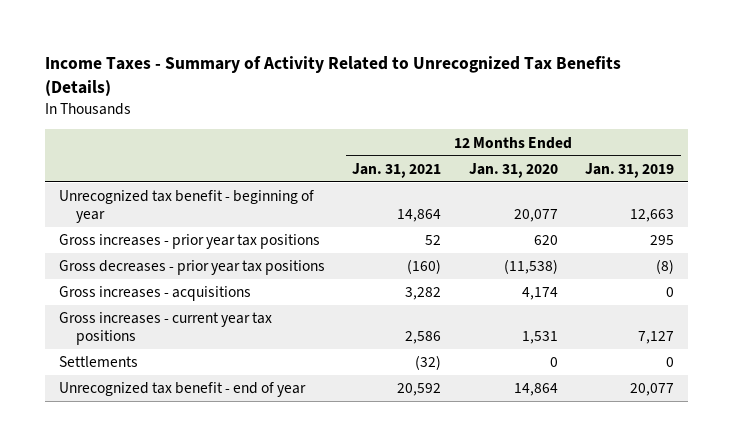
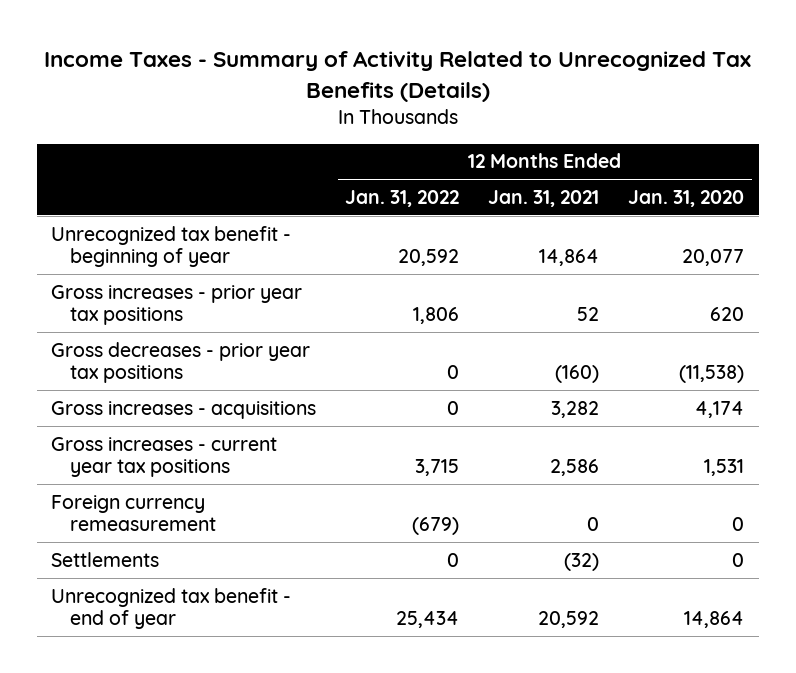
[584,162,674,178] Jan. 31, 2019 -> none
none -> [345,189,460,207] Jan. 31, 2022
none -> [51,494,216,532] Foreign currency remeasurement

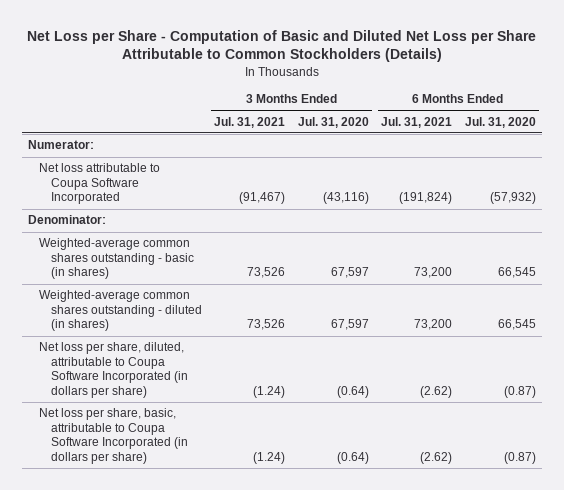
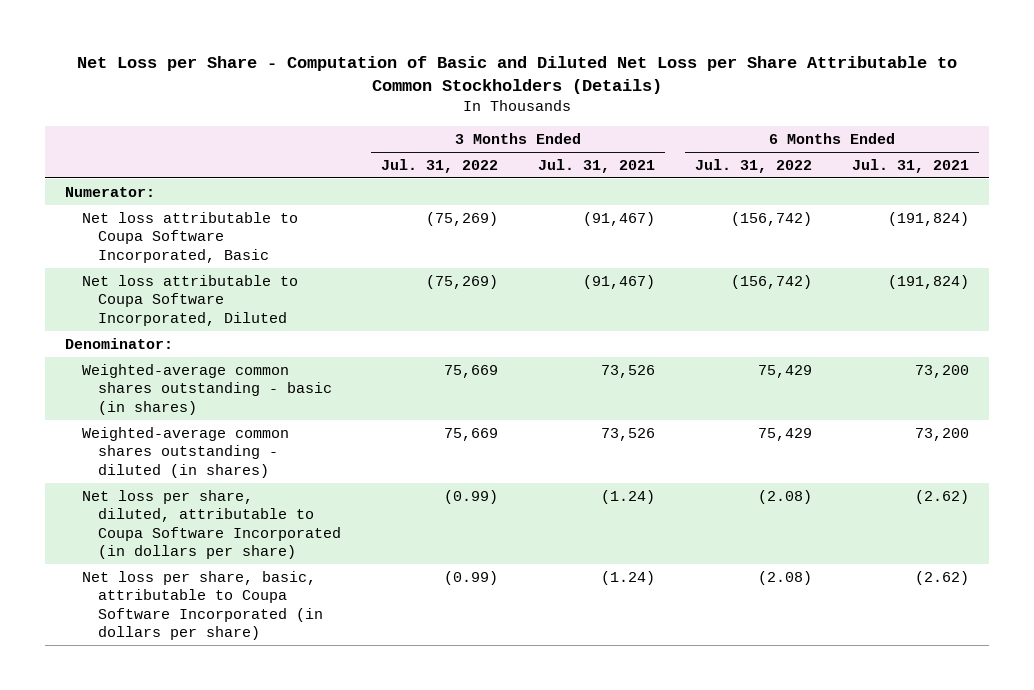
[297,116,369,128] Jul. 31, 2020 -> none
[464,116,536,128] Jul. 31, 2020 -> none
none -> [381,159,499,174] Jul. 31, 2022
none -> [695,159,813,174] Jul. 31, 2022
[39,163,161,205] Net loss attributable to Coupa Software Incorporated -> [81,211,298,263] Net loss attributable to Coupa Software Incorporated, Basic
none -> [81,274,298,326] Net loss attributable to Coupa Software Incorporated, Diluted

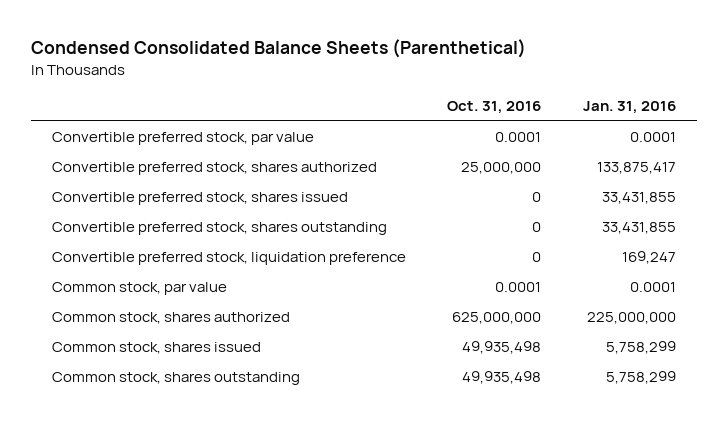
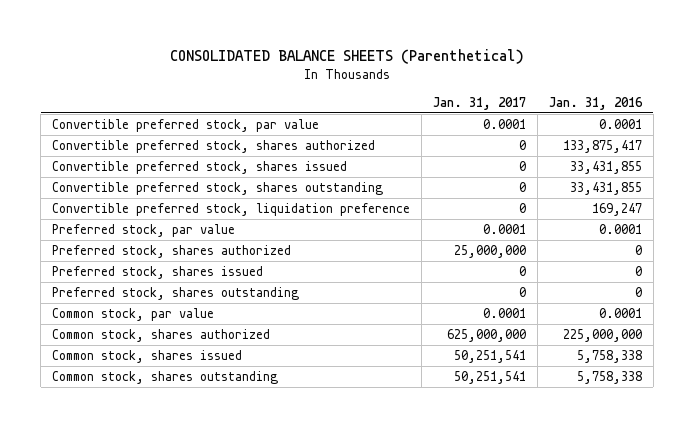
[30,39,526,59] Condensed Consolidated Balance Sheets (Parenthetical) -> [169,48,524,64] CONSOLIDATED BALANCE SHEETS (Parenthetical)
[447,100,542,114] Oct. 31, 2016 -> none
none -> [432,96,526,110] Jan. 31, 2017
none -> [51,223,235,237] Preferred stock, par value
none -> [51,244,291,258] Preferred stock, shares authorized
none -> [51,265,263,279] Preferred stock, shares issued
none -> [51,286,299,300] Preferred stock, shares outstanding
[606,340,677,354] 5,758,299 -> [576,349,642,363] 5,758,338
[606,370,677,384] 5,758,299 -> [576,370,642,384] 5,758,338

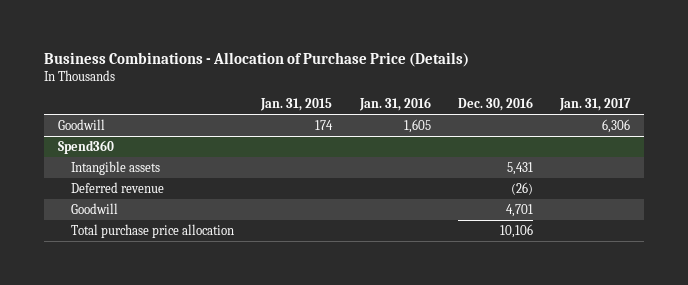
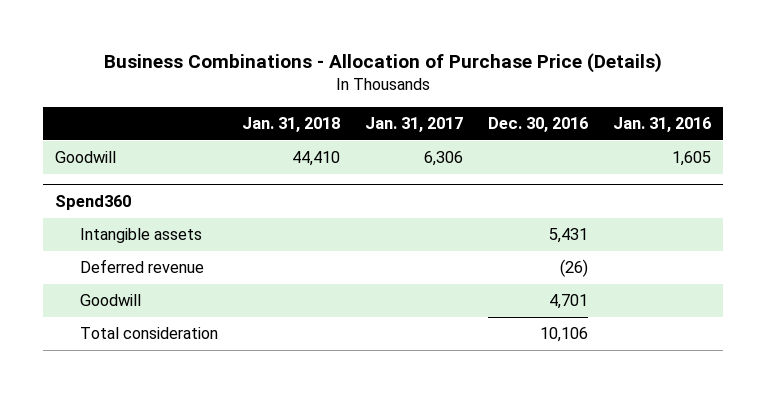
[260,97,333,111] Jan. 31, 2015 -> none
none -> [242,117,341,133] Jan. 31, 2018
[70,223,234,238] Total purchase price allocation -> [79,327,218,340] Total consideration

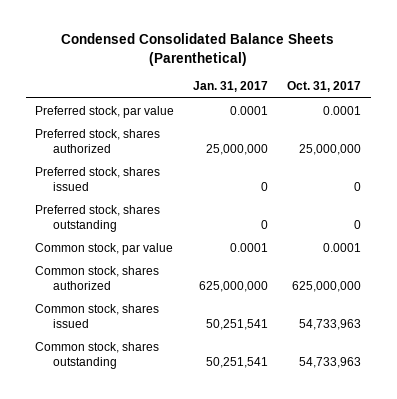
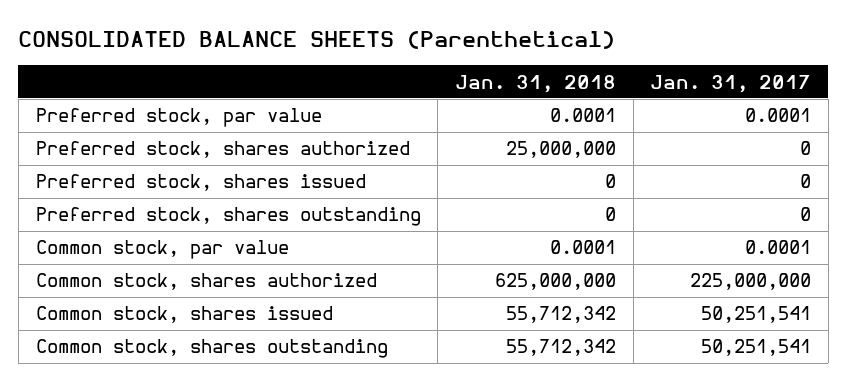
[61,33,335,66] Condensed Consolidated Balance Sheets (Parenthetical) -> [18,30,616,49] CONSOLIDATED BALANCE SHEETS (Parenthetical)
[287,81,362,93] Oct. 31, 2017 -> none
none -> [454,74,616,93] Jan. 31, 2018
[206,143,269,155] 25,000,000 -> [800,141,812,156] 0
[199,280,269,292] 625,000,000 -> [690,273,812,291] 225,000,000

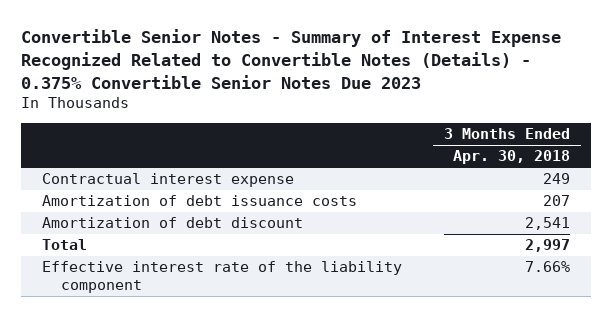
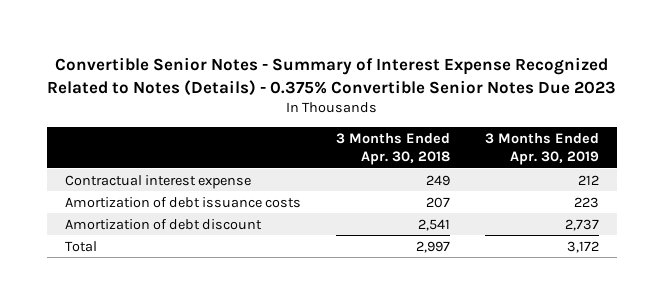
[20,29,561,89] Convertible Senior Notes - Summary of Interest Expense Recognized Related to Convertible Notes (Details) - 0.375% Convertible Senior Notes Due 2023 -> [46,56,616,96] Convertible Senior Notes - Summary of Interest Expense Recognized Related to Notes (Details) - 0.375% Convertible Senior Notes Due 2023
none -> [484,132,599,166] 3 Months Ended Apr. 30, 2019
[41,261,402,293] Effective interest rate of the liability component -> none

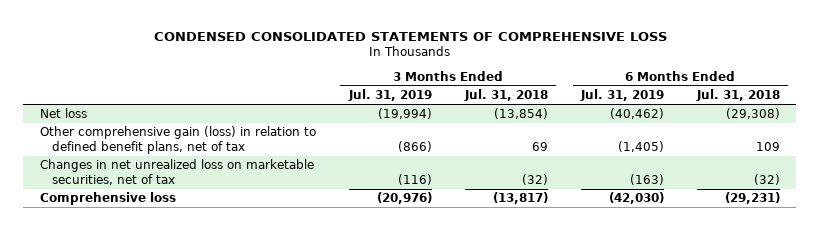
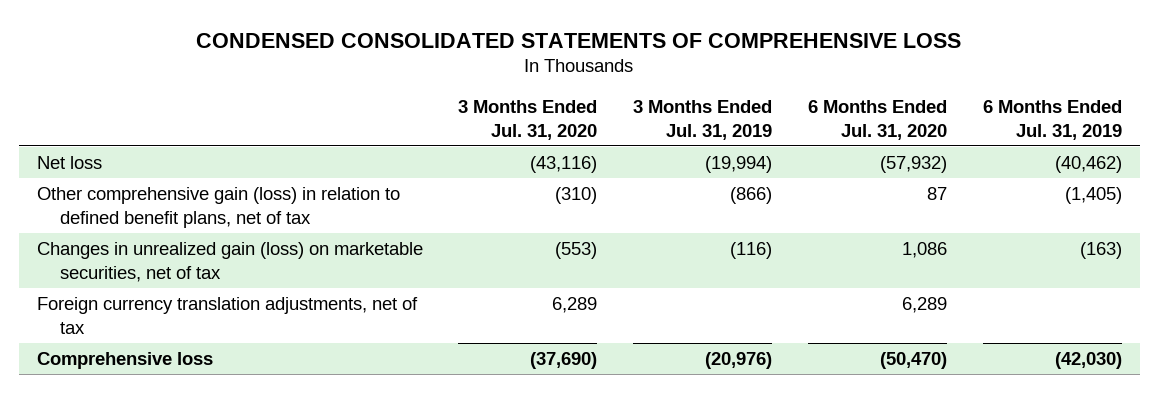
[463,89,548,102] Jul. 31, 2018 -> none
[695,89,780,102] Jul. 31, 2018 -> none
none -> [458,99,598,140] 3 Months Ended Jul. 31, 2020
none -> [807,99,947,140] 6 Months Ended Jul. 31, 2020
[39,159,314,185] Changes in net unrealized loss on marketable securities, net of tax -> [36,241,423,282] Changes in unrealized gain (loss) on marketable securities, net of tax
none -> [36,296,418,334] Foreign currency translation adjustments, net of tax

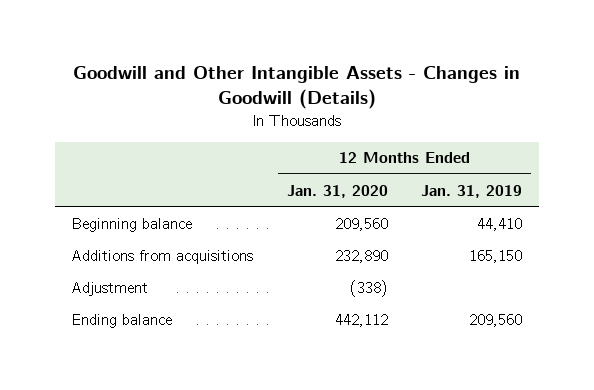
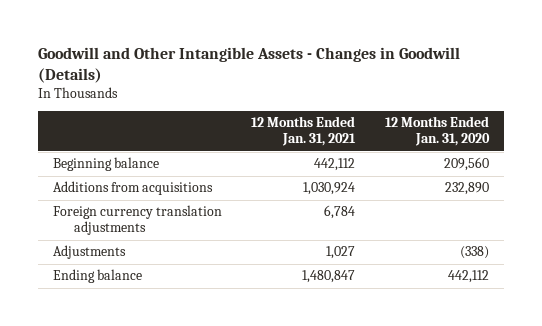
[421,184,523,198] Jan. 31, 2019 -> none
none -> [251,116,357,147] 12 Months Ended Jan. 31, 2021
none -> [52,205,222,236] Foreign currency translation adjustments
[71,281,149,296] Adjustment -> [52,245,126,260] Adjustments

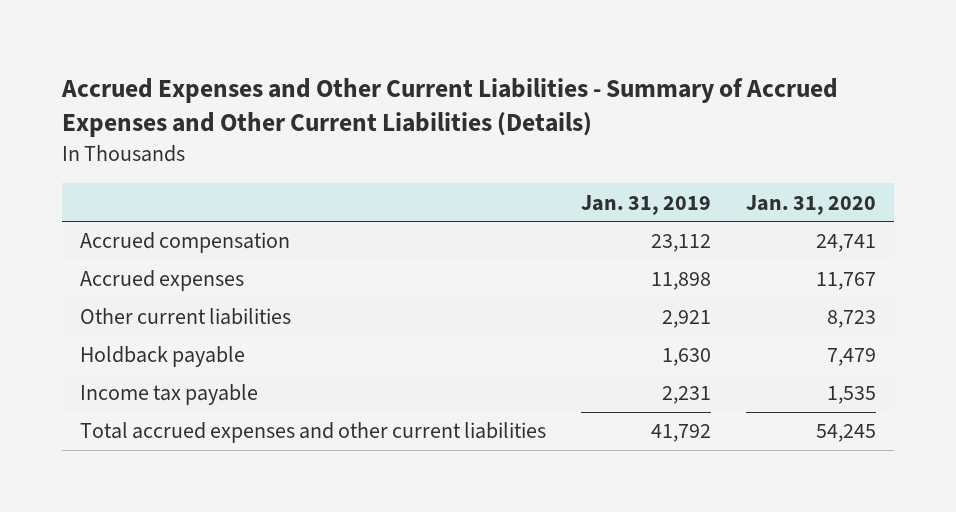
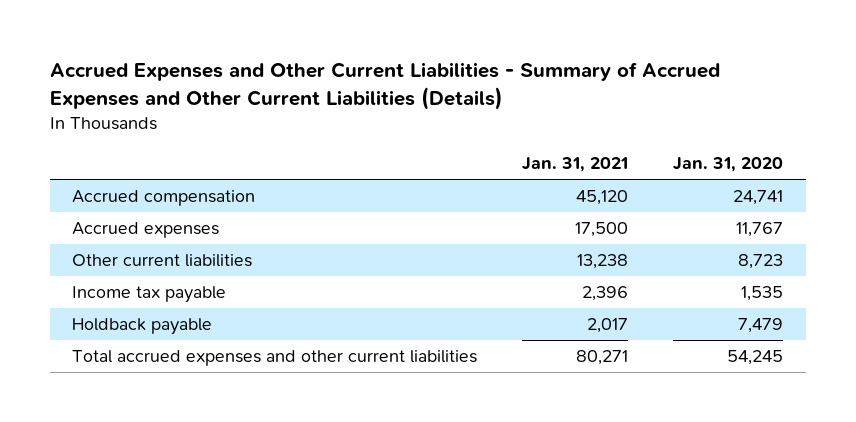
[580,194,711,215] Jan. 31, 2019 -> none
none -> [522,157,629,173] Jan. 31, 2021
[79,346,245,368] Holdback payable -> [72,318,213,336] Holdback payable

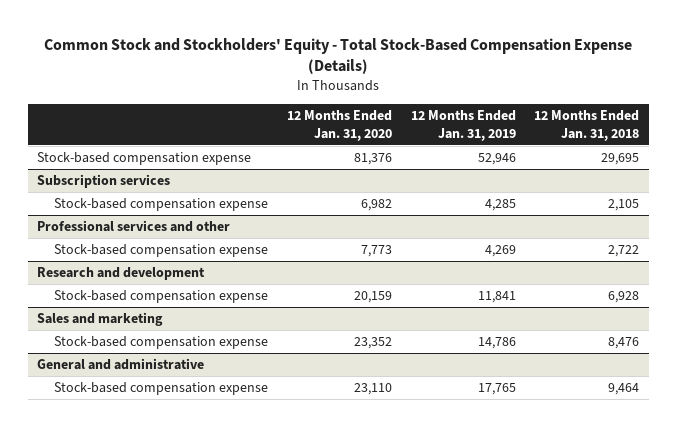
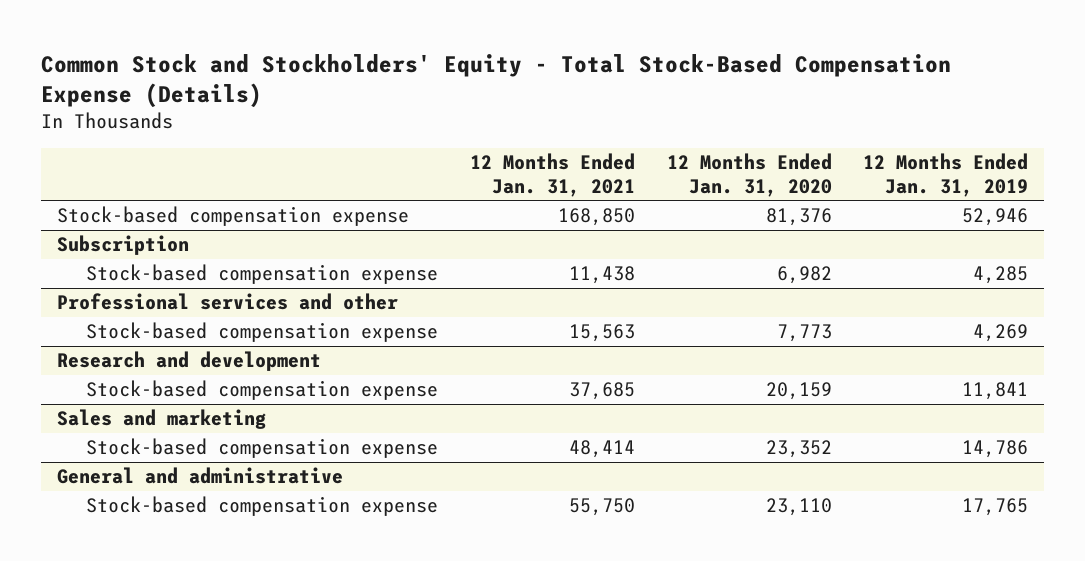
[534,110,640,141] 12 Months Ended Jan. 31, 2018 -> none
none -> [470,153,636,197] 12 Months Ended Jan. 31, 2021
[37,174,171,189] Subscription services -> [57,235,190,256] Subscription

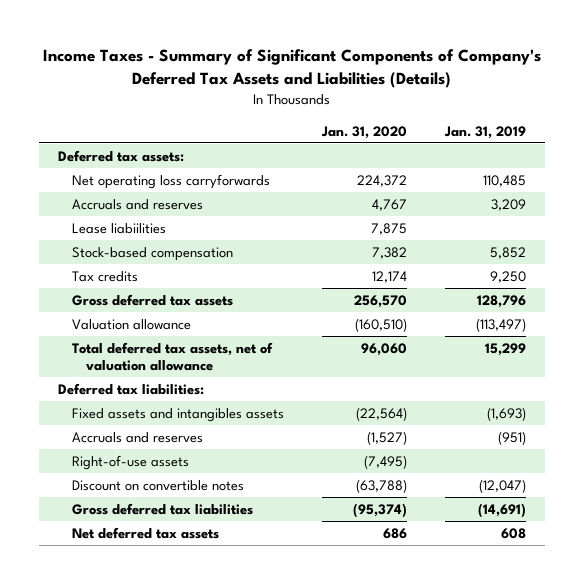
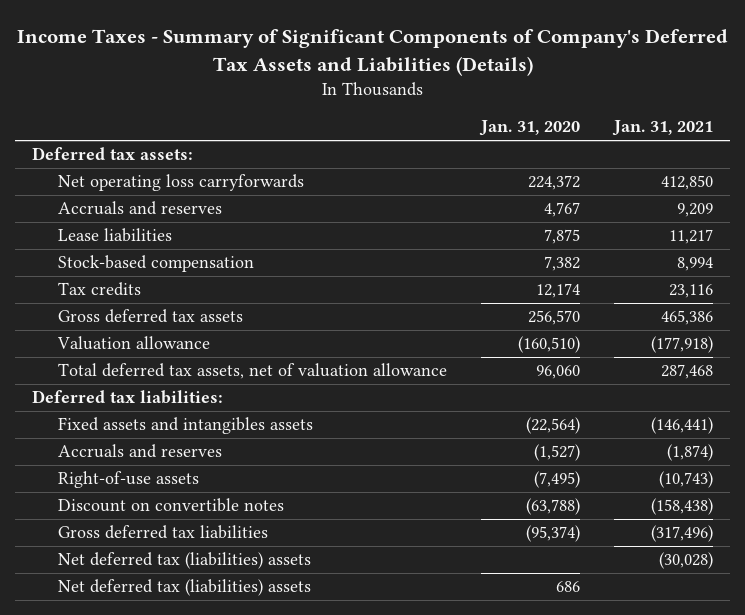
[444,125,527,139] Jan. 31, 2019 -> none
none -> [611,120,713,137] Jan. 31, 2021
[71,222,166,234] Lease liabiilities -> [57,228,172,243] Lease liabilities
none -> [57,552,311,570] Net deferred tax (liabilities) assets
[71,526,219,539] Net deferred tax assets -> [57,579,311,597] Net deferred tax (liabilities) assets

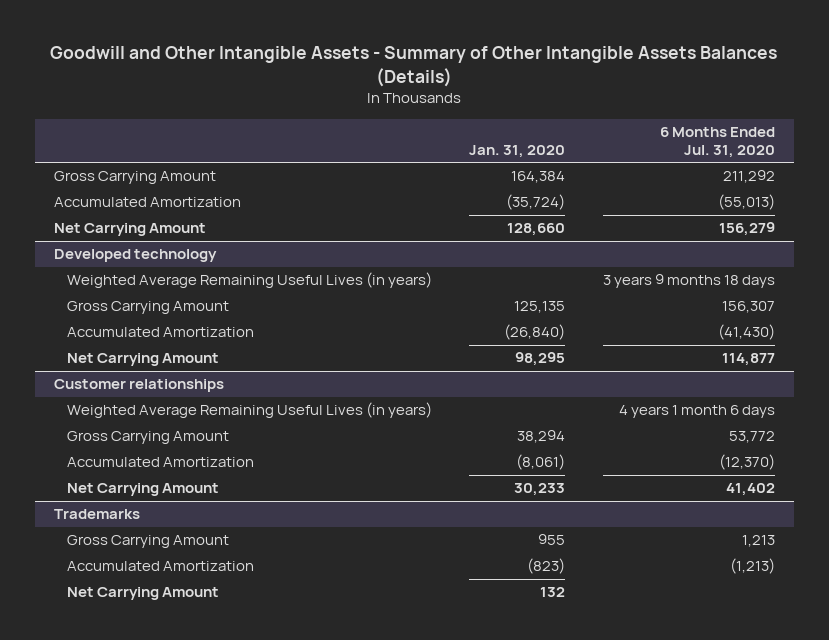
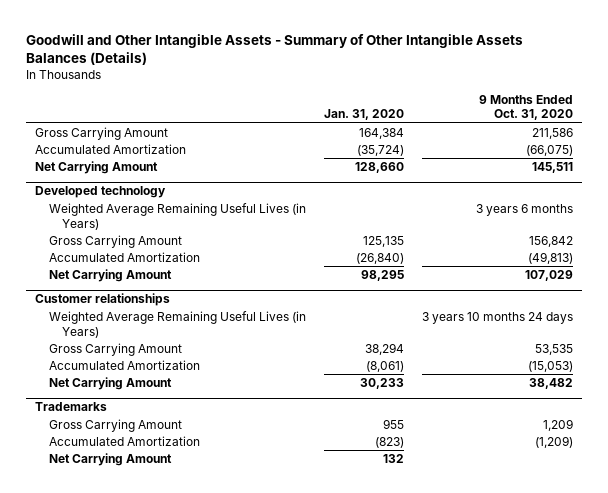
[659,127,775,159] 6 Months Ended Jul. 31, 2020 -> none
none -> [478,94,573,121] 9 Months Ended Oct. 31, 2020
[67,272,433,289] Weighted Average Remaining Useful Lives (in years) -> [48,203,306,230] Weighted Average Remaining Useful Lives (in Years)
[67,402,433,419] Weighted Average Remaining Useful Lives (in years) -> [48,311,306,338] Weighted Average Remaining Useful Lives (in Years)

